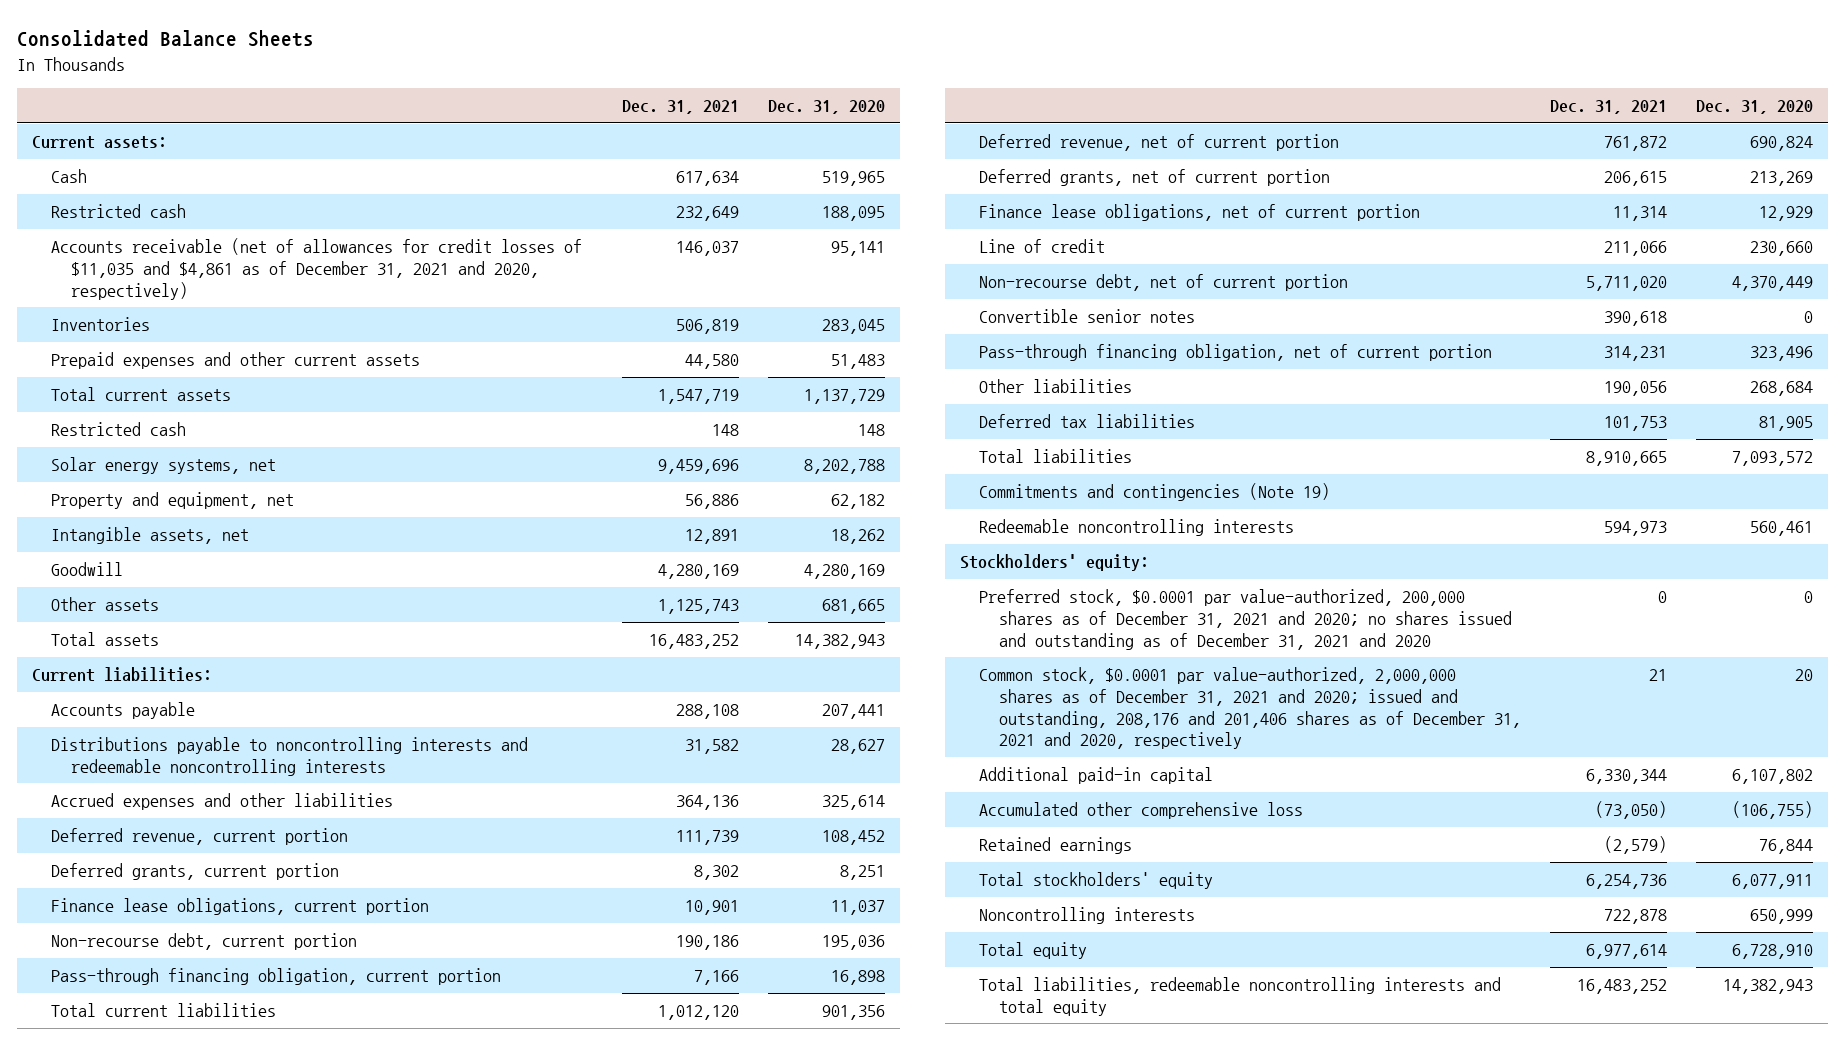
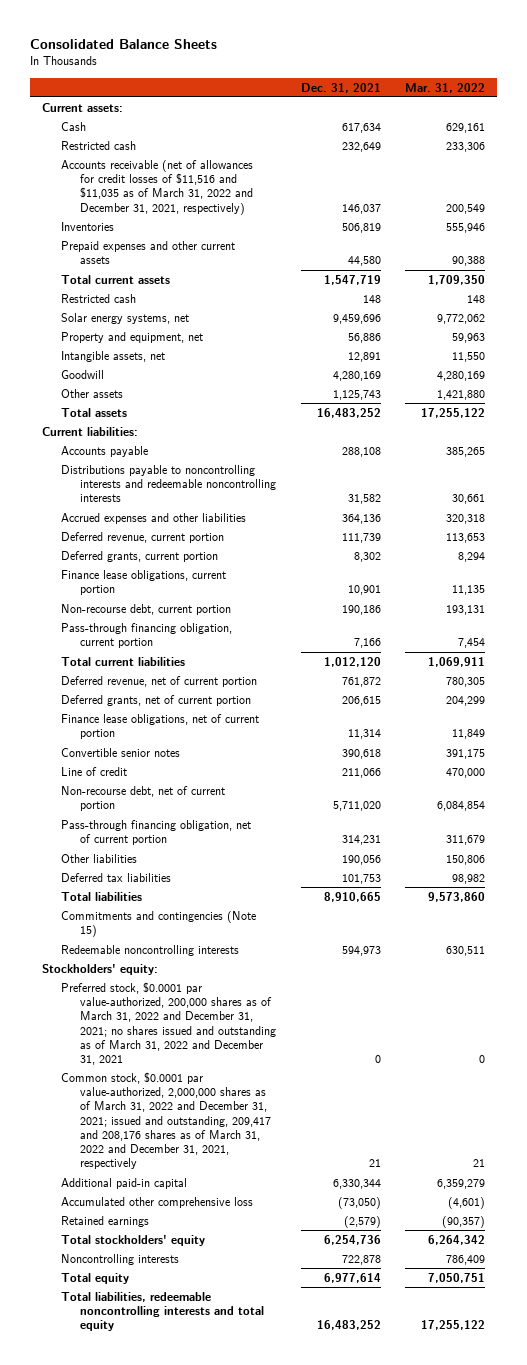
[768,100,886,115] Dec. 31, 2020 -> none
none -> [404,82,485,93] Mar. 31, 2022
[51,238,583,300] Accounts receivable (net of allowances for credit losses of $11,035 and $4,861 as of December 31, 2021 and 2020, respectively) -> [61,159,254,215] Accounts receivable (net of allowances for credit losses of $11,516 and $11,035 as of March 31, 2022 and December 31, 2021, respectively)
[979,309,1196,324] Convertible senior notes -> [61,747,181,757] Convertible senior notes
[979,483,1331,502] Commitments and contingencies (Note 19) -> [61,910,257,938] Commitments and contingencies (Note 15)
[979,589,1512,650] Preferred stock, $0.0001 par value-authorized, 200,000 shares as of December 31, 2021 and 2020; no shares issued and outstanding as of December 31, 2021 and 2020 -> [61,981,277,1066] Preferred stock, $0.0001 par value-authorized, 200,000 shares as of March 31, 2022 and December 31, 2021; no shares issued and outstanding as of March 31, 2022 and December 31, 2021
[979,667,1521,750] Common stock, $0.0001 par value-authorized, 2,000,000 shares as of December 31, 2021 and 2020; issued and outstanding, 208,176 and 201,406 shares as of December 31, 2021 and 2020, respectively -> [61,1071,272,1170] Common stock, $0.0001 par value-authorized, 2,000,000 shares as of March 31, 2022 and December 31, 2021; issued and outstanding, 209,417 and 208,176 shares as of March 31, 2022 and December 31, 2021, respectively

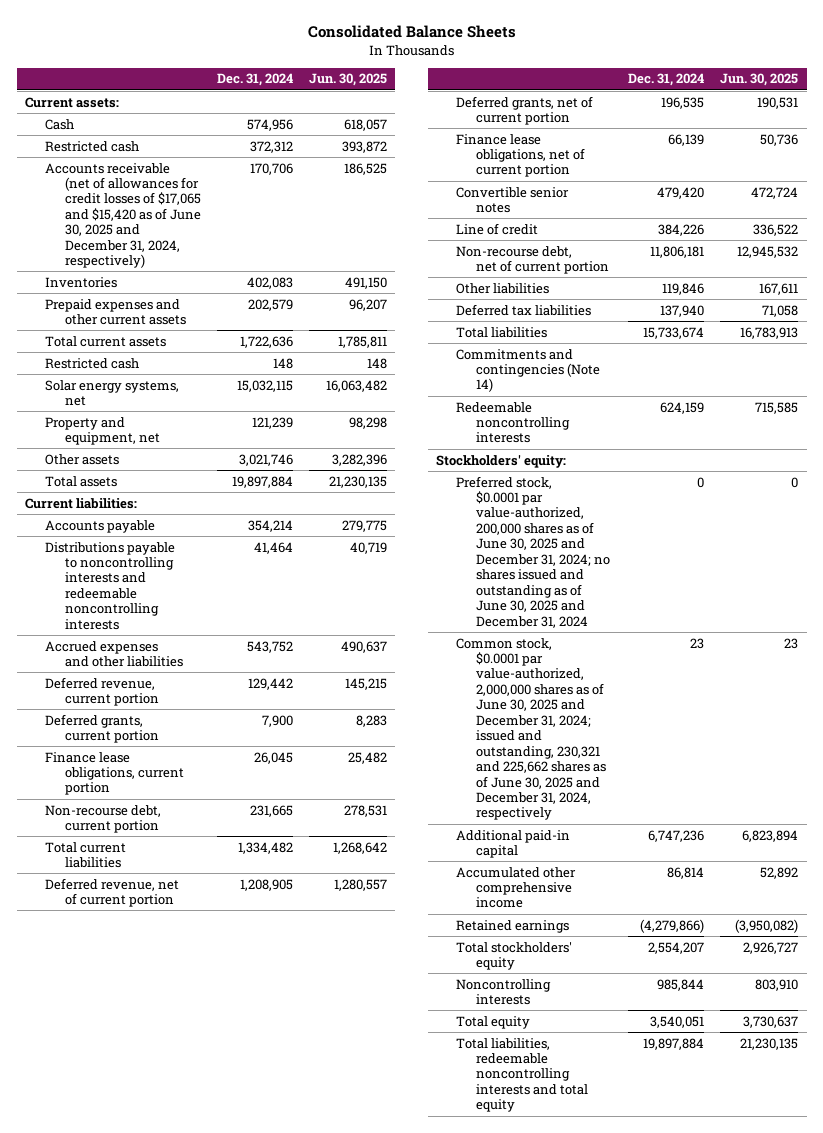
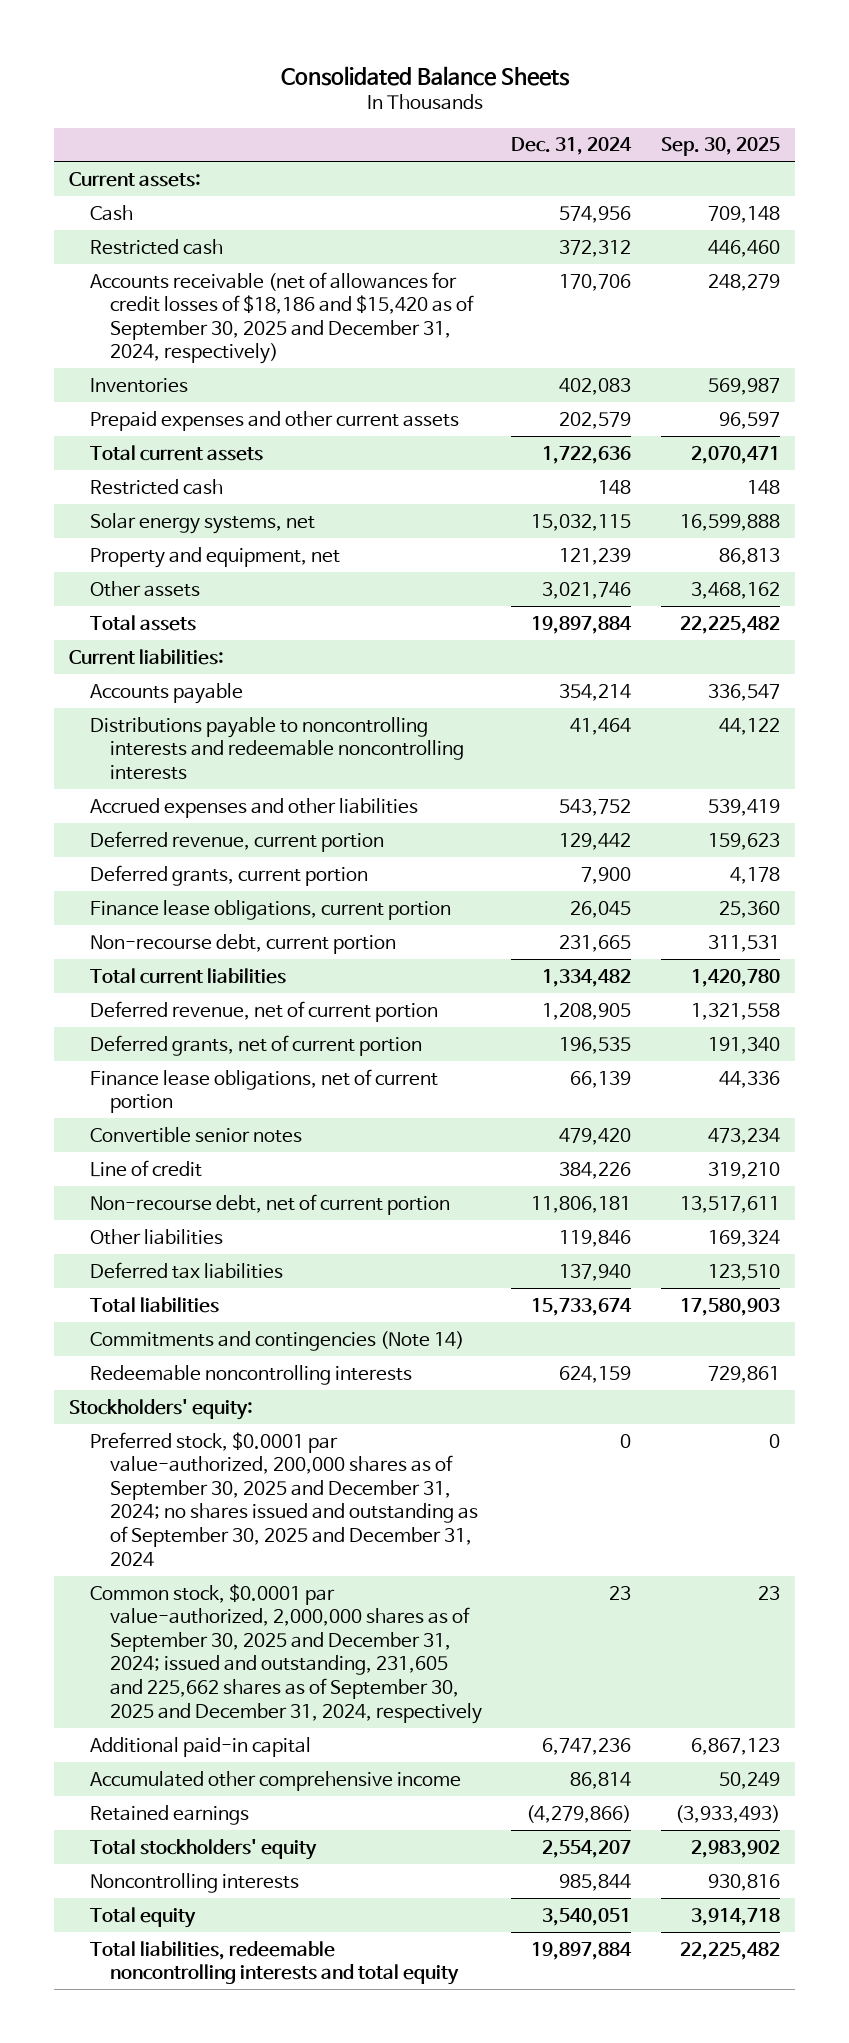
[309,73,388,87] Jun. 30, 2025 -> none
none -> [660,137,780,157] Sep. 30, 2025
[44,162,201,269] Accounts receivable (net of allowances for credit losses of $17,065 and $15,420 as of June 30, 2025 and December 31, 2024, respectively) -> [89,271,474,365] Accounts receivable (net of allowances for credit losses of $18,186 and $15,420 as of September 30, 2025 and December 31, 2024, respectively)
[455,475,610,628] Preferred stock, $0.0001 par value-authorized, 200,000 shares as of June 30, 2025 and December 31, 2024; no shares issued and outstanding as of June 30, 2025 and December 31, 2024 -> [89,1431,478,1566] Preferred stock, $0.0001 par value-authorized, 200,000 shares as of September 30, 2025 and December 31, 2024; no shares issued and outstanding as of September 30, 2025 and December 31, 2024
[455,637,606,821] Common stock, $0.0001 par value-authorized, 2,000,000 shares as of June 30, 2025 and December 31, 2024; issued and outstanding, 230,321 and 225,662 shares as of June 30, 2025 and December 31, 2024, respectively -> [89,1583,482,1724] Common stock, $0.0001 par value-authorized, 2,000,000 shares as of September 30, 2025 and December 31, 2024; issued and outstanding, 231,605 and 225,662 shares as of September 30, 2025 and December 31, 2024, respectively

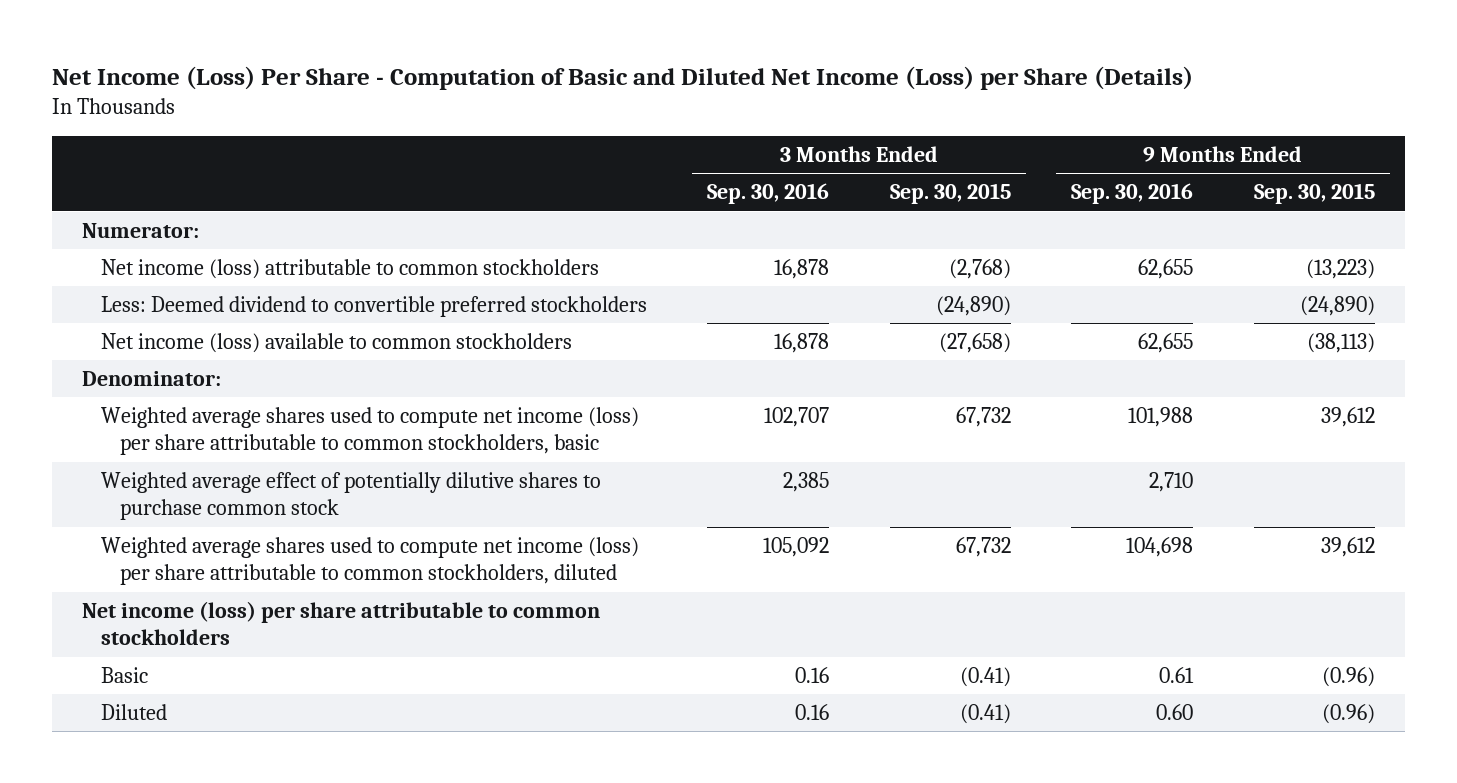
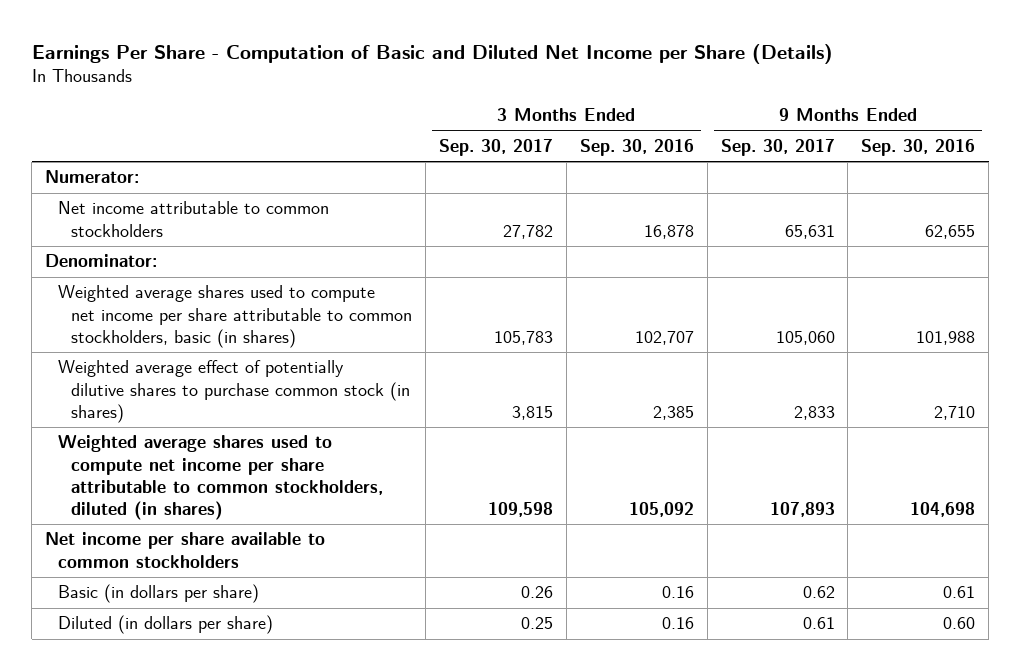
[51,66,1193,91] Net Income (Loss) Per Share - Computation of Basic and Diluted Net Income (Loss) per Share (Details) -> [31,43,833,64] Earnings Per Share - Computation of Basic and Diluted Net Income per Share (Details)
[889,183,1011,205] Sep. 30, 2015 -> none
[1253,183,1375,205] Sep. 30, 2015 -> none
none -> [439,138,554,156] Sep. 30, 2017
none -> [720,138,835,156] Sep. 30, 2017
[100,296,647,318] Less: Deemed dividend to convertible preferred stockholders -> none
[100,333,572,354] Net income (loss) available to common stockholders -> none
[100,259,599,280] Net income (loss) attributable to common stockholders -> [58,201,330,237] Net income attributable to common stockholders
[100,407,639,456] Weighted average shares used to compute net income (loss) per share attributable to common stockholders, basic -> [58,285,413,348] Weighted average shares used to compute net income per share attributable to common stockholders, basic (in shares)
[100,472,601,521] Weighted average effect of potentially dilutive shares to purchase common stock -> [58,360,411,423] Weighted average effect of potentially dilutive shares to purchase common stock (in shares)
[100,537,639,586] Weighted average shares used to compute net income (loss) per share attributable to common stockholders, diluted -> [58,435,384,520] Weighted average shares used to compute net income per share attributable to common stockholders, diluted (in shares)
[82,601,601,646] Net income (loss) per share attributable to common stockholders -> [45,532,326,568] Net income per share available to common stockholders
[100,667,148,684] Basic -> [58,584,260,604] Basic (in dollars per share)
[100,704,167,721] Diluted -> [58,615,274,635] Diluted (in dollars per share)

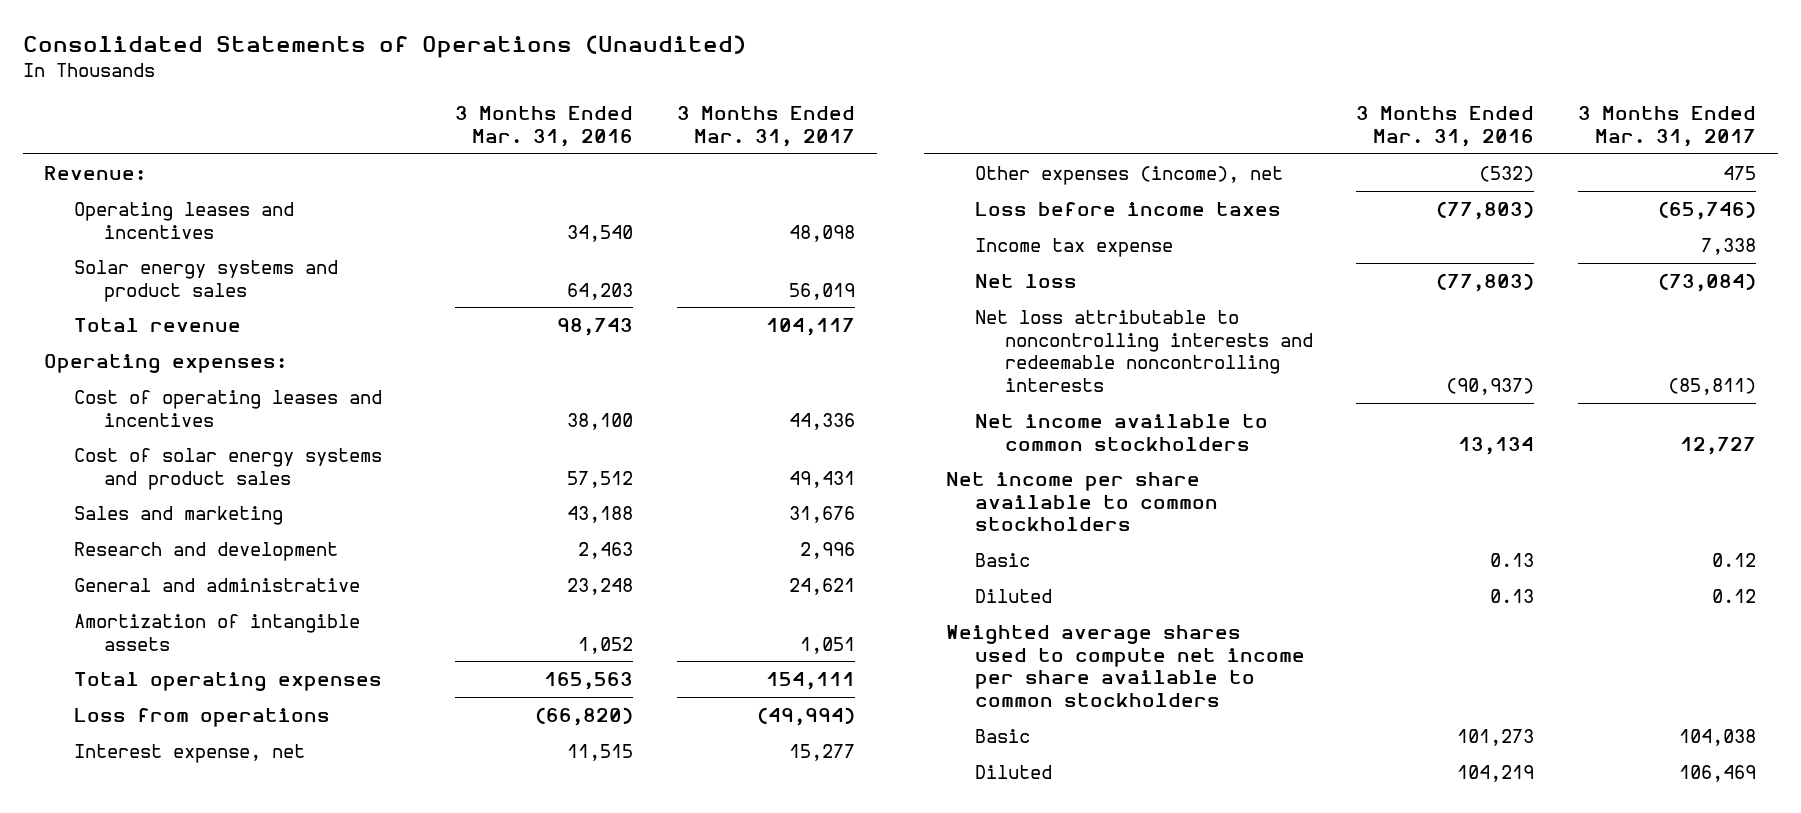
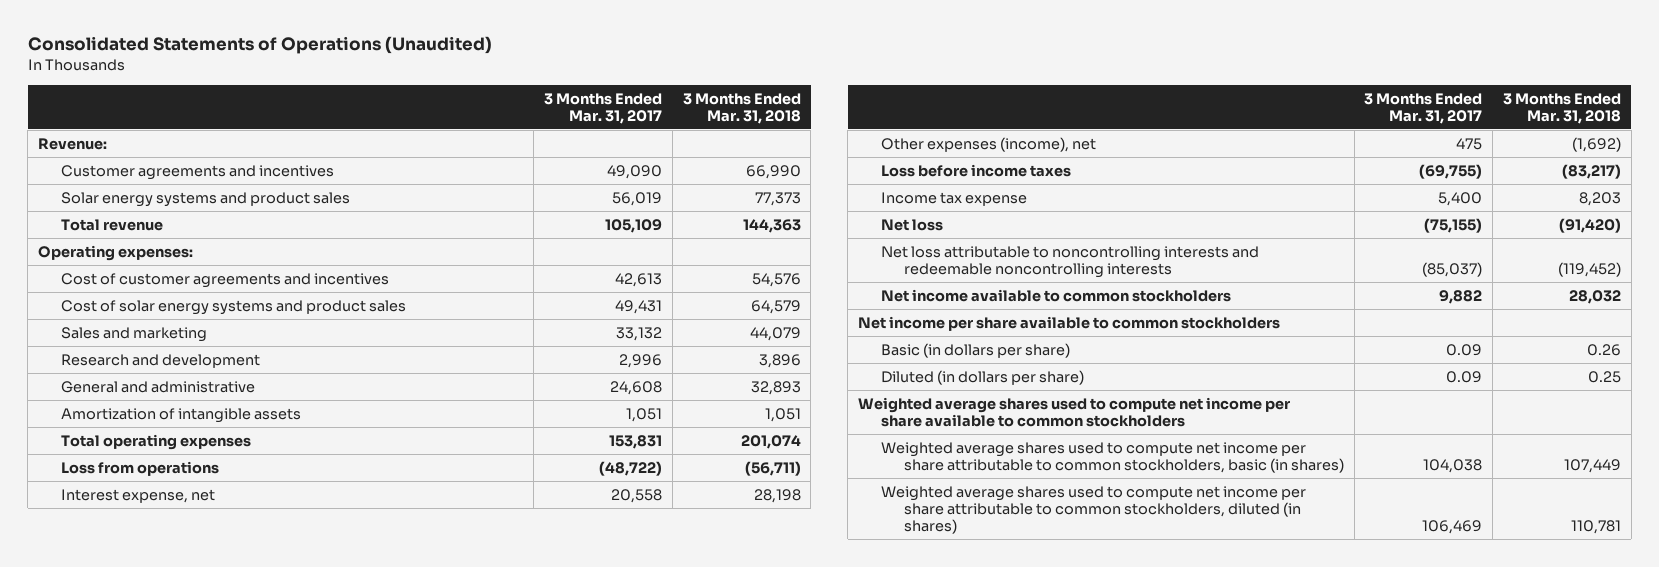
[455,106,634,147] 3 Months Ended Mar. 31, 2016 -> none
none -> [682,92,801,124] 3 Months Ended Mar. 31, 2018
[74,201,295,239] Operating leases and incentives -> [60,164,334,180] Customer agreements and incentives
[789,224,856,242] 48,098 -> [607,164,663,179] 49,090
[766,317,856,336] 104,117 -> [605,218,663,233] 105,109
[74,389,383,427] Cost of operating leases and incentives -> [60,272,389,288] Cost of customer agreements and incentives
[789,412,856,430] 44,336 -> [615,272,663,287] 42,613
[789,505,856,523] 31,676 -> [616,326,663,341] 33,132
[789,577,856,595] 24,621 -> [610,380,663,395] 24,608
[766,671,856,690] 154,111 -> [609,434,663,449] 153,831
[757,706,856,726] (49,994) -> [599,460,663,476] (48,722)
[789,743,856,761] 15,277 -> [611,488,663,503] 20,558
[1658,200,1757,220] (65,746) -> [1419,163,1483,179] (69,755)
[1701,237,1757,255] 7,338 -> [1438,191,1483,206] 5,400
[1658,272,1757,292] (73,084) -> [1424,217,1483,233] (75,155)
[1668,377,1757,395] (85,811) -> [1422,262,1483,278] (85,037)
[1680,436,1757,455] 12,727 -> [1439,289,1483,304] 9,882
[975,552,1031,567] Basic -> [880,342,1070,358] Basic (in dollars per share)
[1712,552,1757,567] 0.12 -> [1446,343,1483,356] 0.09
[975,588,1053,603] Diluted -> [880,369,1084,385] Diluted (in dollars per share)
[1712,588,1757,603] 0.12 -> [1446,370,1483,383] 0.09
[975,728,1031,743] Basic -> [880,441,1344,474] Weighted average shares used to compute net income per share attributable to common stockholders, basic (in shares)
[975,764,1053,779] Diluted -> [880,485,1306,535] Weighted average shares used to compute net income per share attributable to common stockholders, diluted (in shares)

